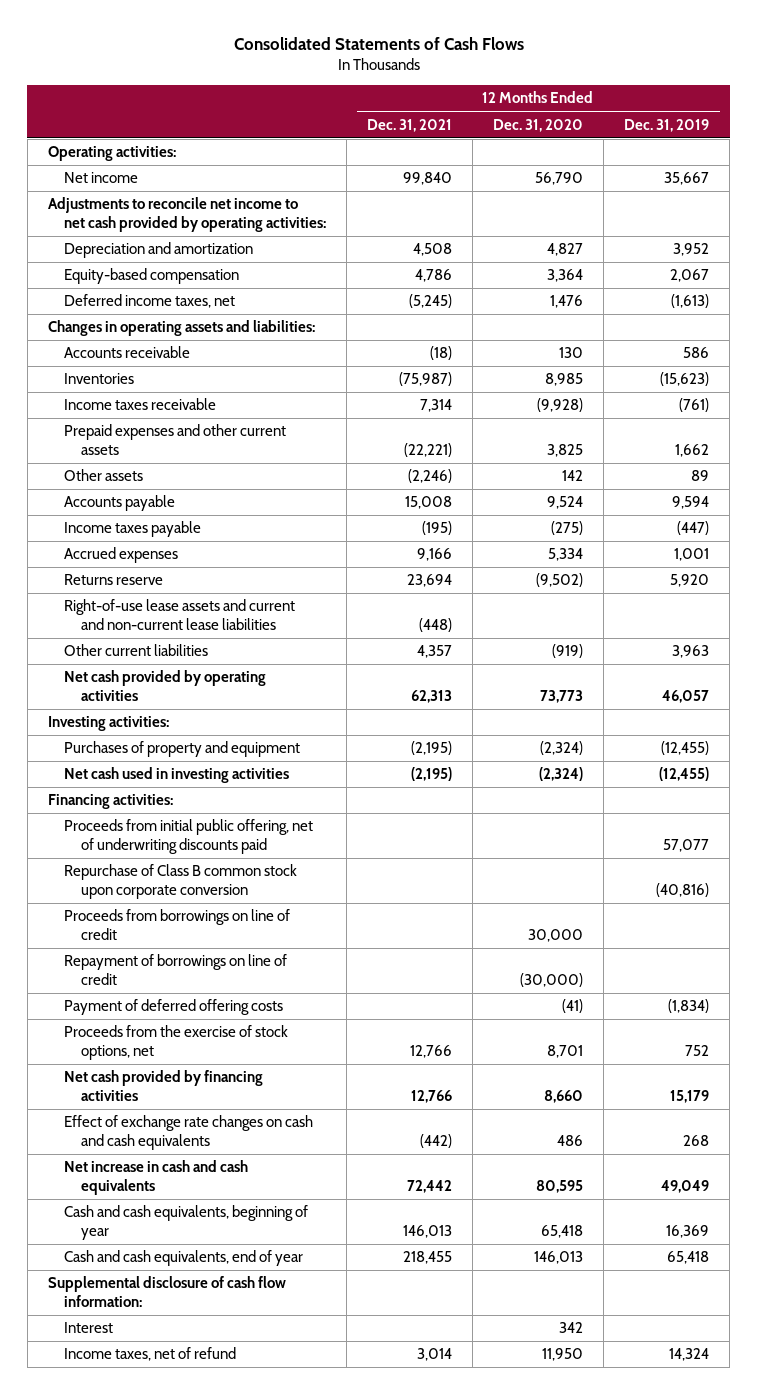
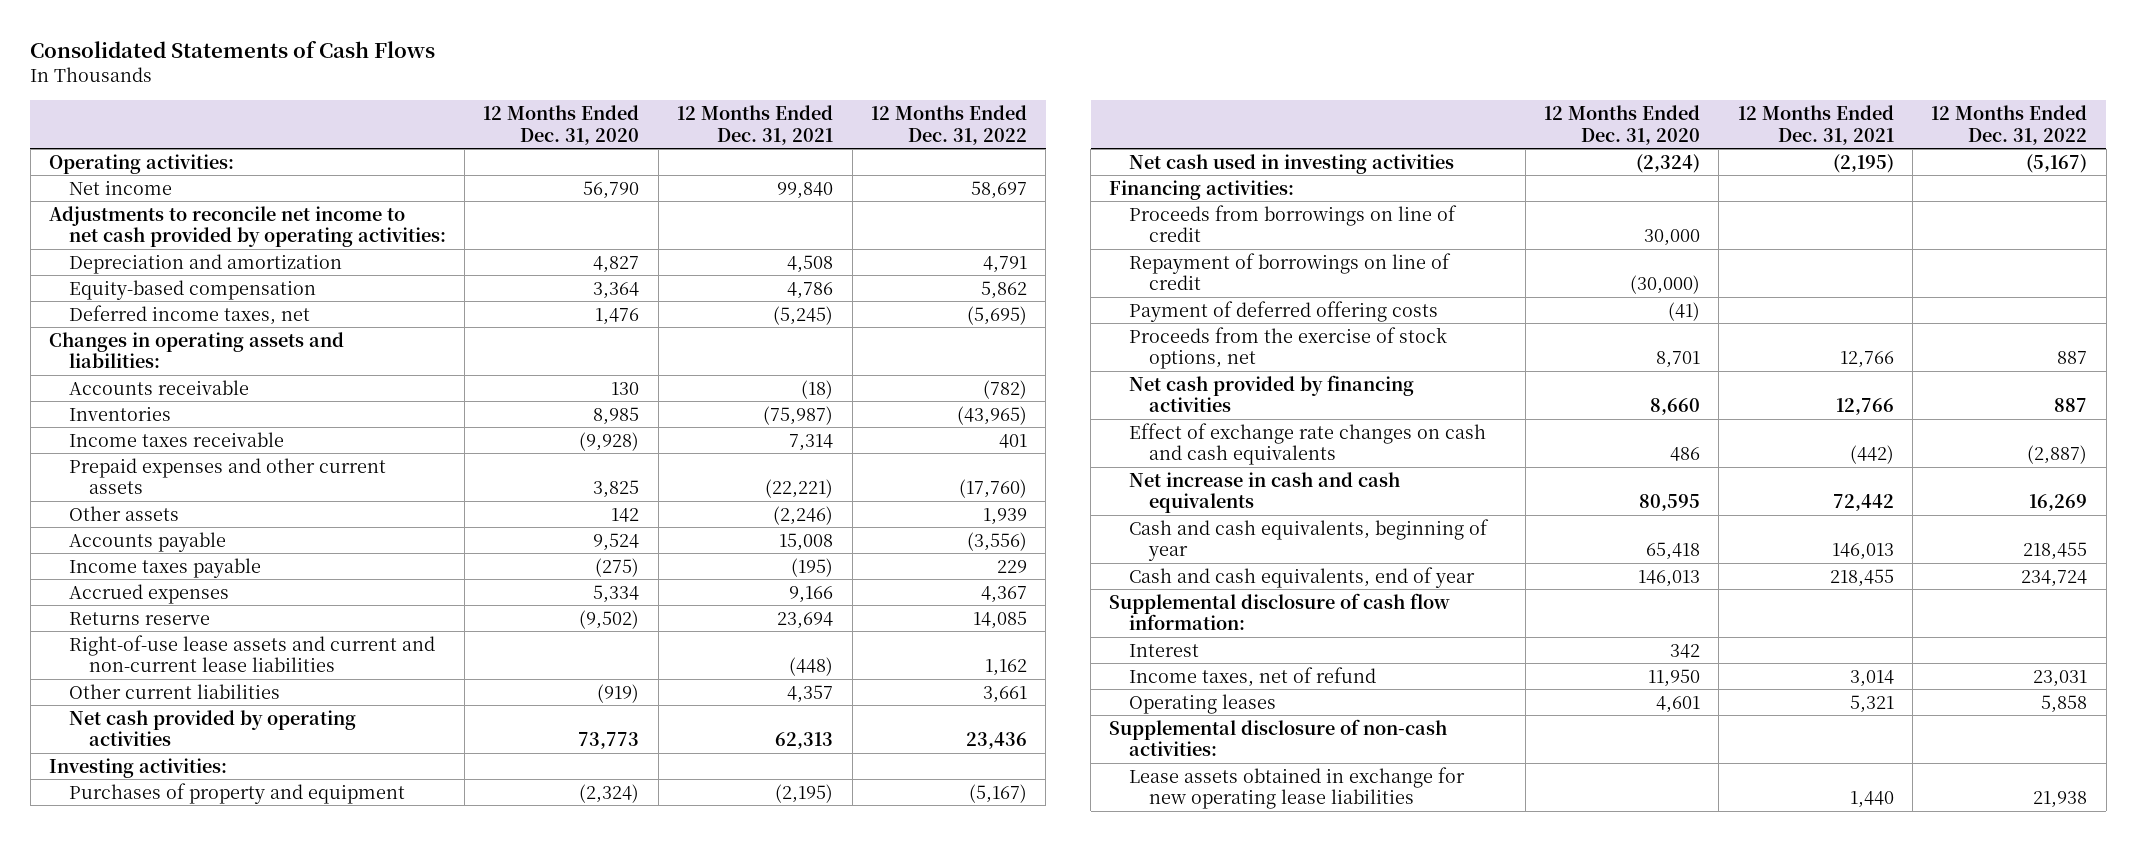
[624,118,710,132] Dec. 31, 2019 -> none
none -> [870,104,1027,145] 12 Months Ended Dec. 31, 2022
[64,819,314,854] Proceeds from initial public offering, net of underwriting discounts paid -> none
[64,864,298,899] Repurchase of Class B common stock upon corporate conversion -> none
none -> [1129,693,1277,714] Operating leases
none -> [1109,718,1448,757] Supplemental disclosure of non-cash activities:
none -> [1129,766,1466,810] Lease assets obtained in exchange for new operating lease liabilities

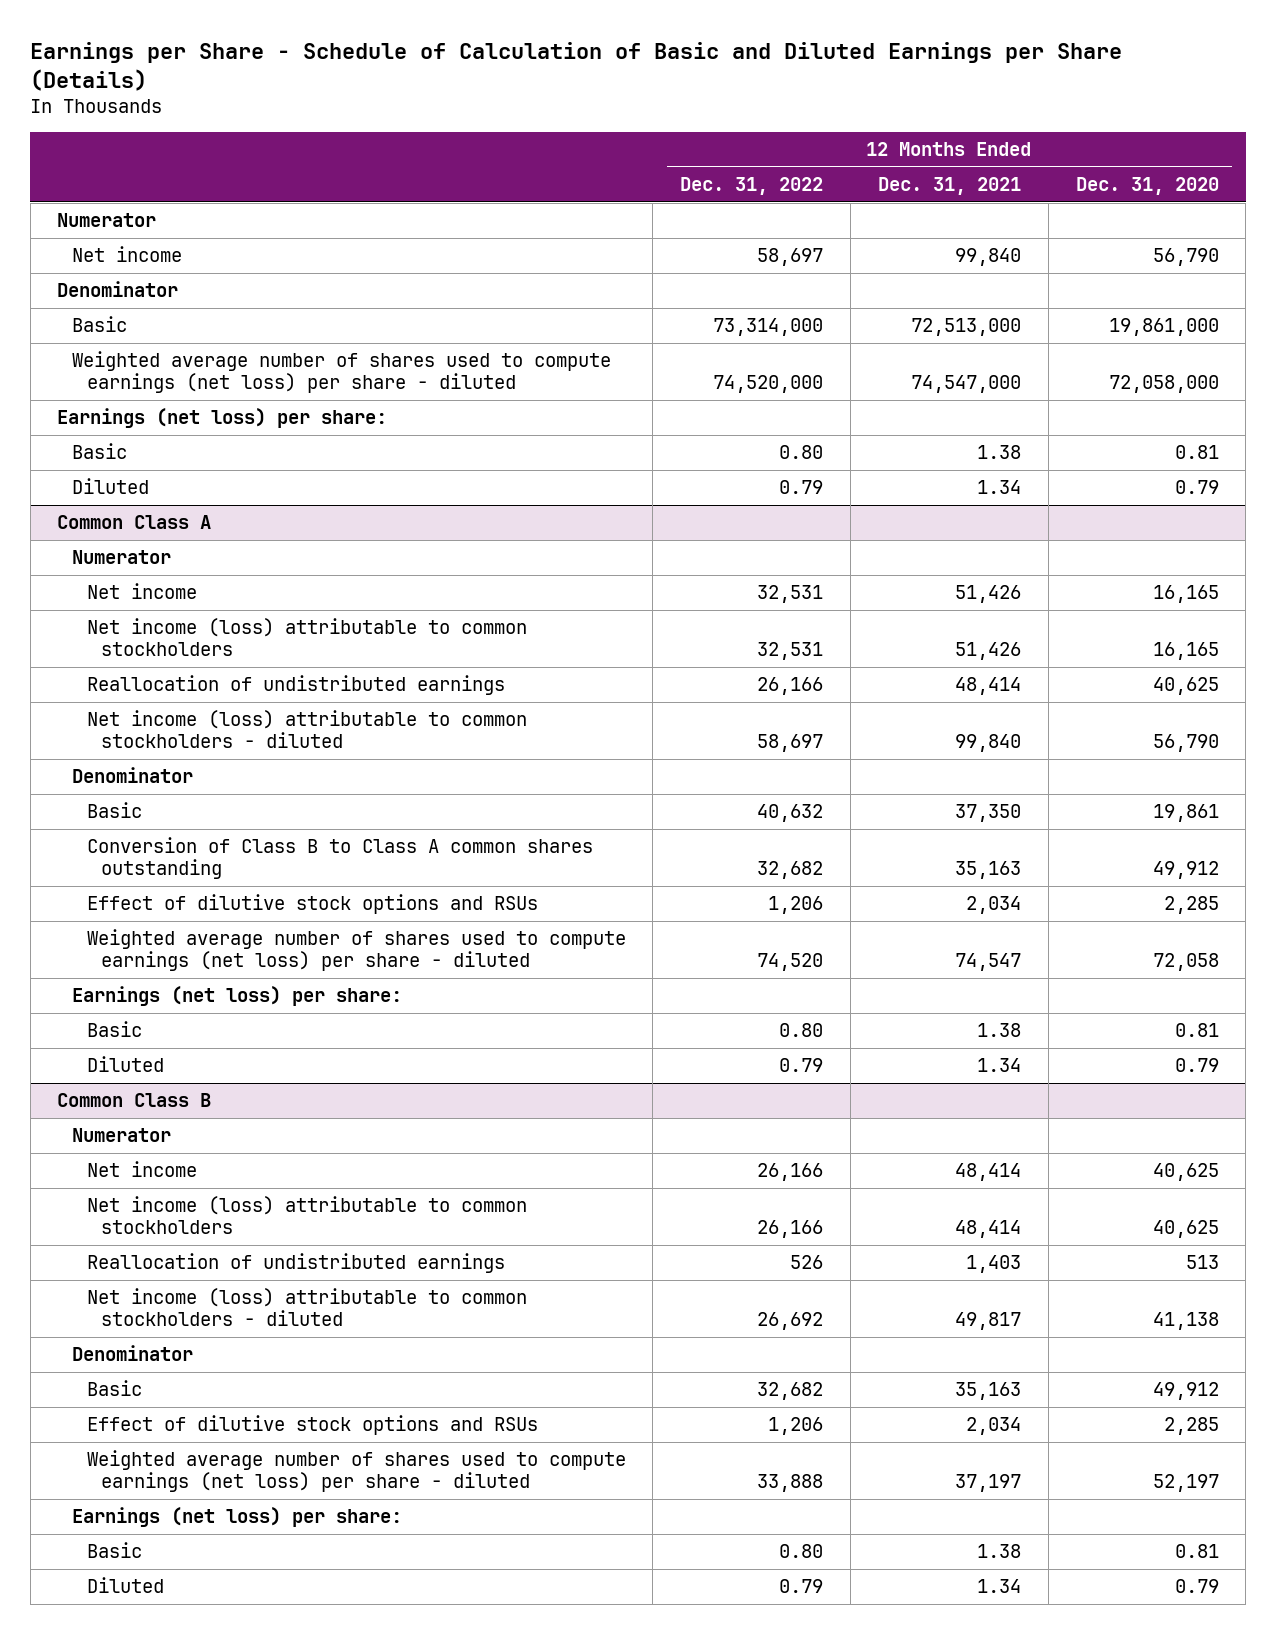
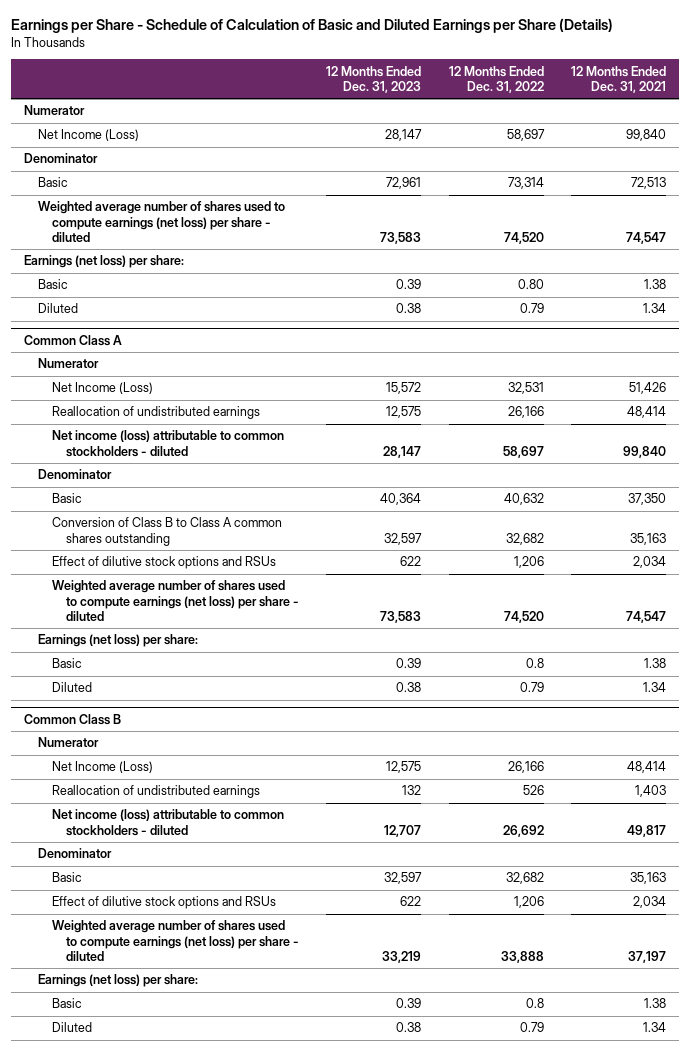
[1075,177,1219,196] Dec. 31, 2020 -> none
none -> [326,65,422,93] 12 Months Ended Dec. 31, 2023
[72,246,183,263] Net income -> [38,129,140,142] Net Income (Loss)
[713,318,824,337] 73,314,000 -> [507,177,544,190] 73,314
[910,318,1021,337] 72,513,000 -> [630,177,666,190] 72,513
[713,374,824,393] 74,520,000 -> [503,231,544,244] 74,520
[910,374,1021,393] 74,547,000 -> [625,231,666,244] 74,547
[86,618,527,656] Net income (loss) attributable to common stockholders -> none
[86,583,197,600] Net income -> [52,382,154,395] Net Income (Loss)
[779,1023,824,1038] 0.80 -> [525,658,544,669] 0.8
[86,1196,527,1234] Net income (loss) attributable to common stockholders -> none
[86,1161,197,1178] Net income -> [52,761,154,774] Net Income (Loss)
[779,1544,824,1559] 0.80 -> [525,998,544,1009] 0.8

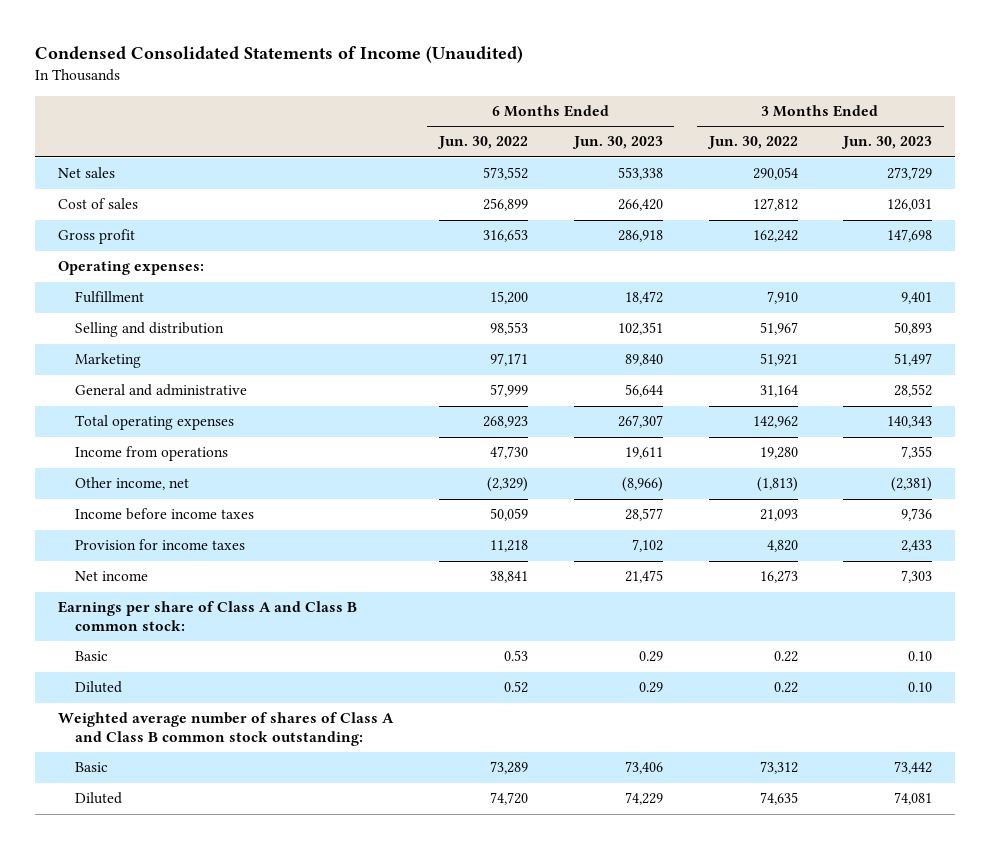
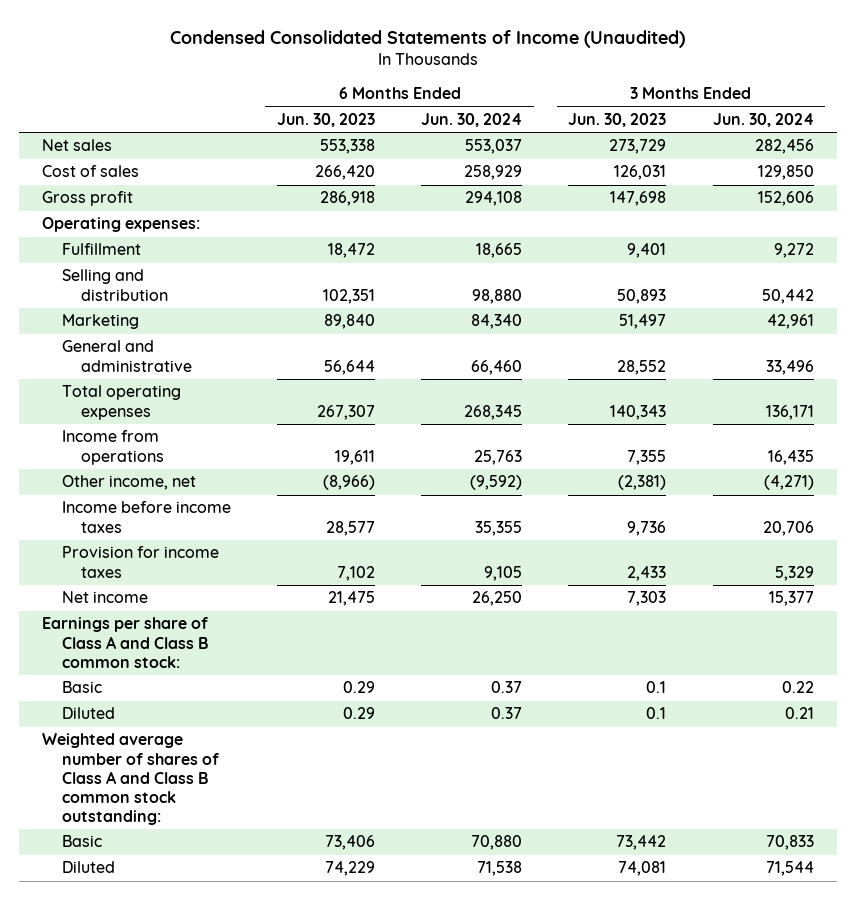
[436,136,528,150] Jun. 30, 2022 -> none
[706,136,798,150] Jun. 30, 2022 -> none
none -> [421,113,523,128] Jun. 30, 2024
none -> [712,113,814,128] Jun. 30, 2024
[908,651,933,662] 0.10 -> [646,681,667,694] 0.1
[908,682,933,693] 0.10 -> [646,707,667,720] 0.1

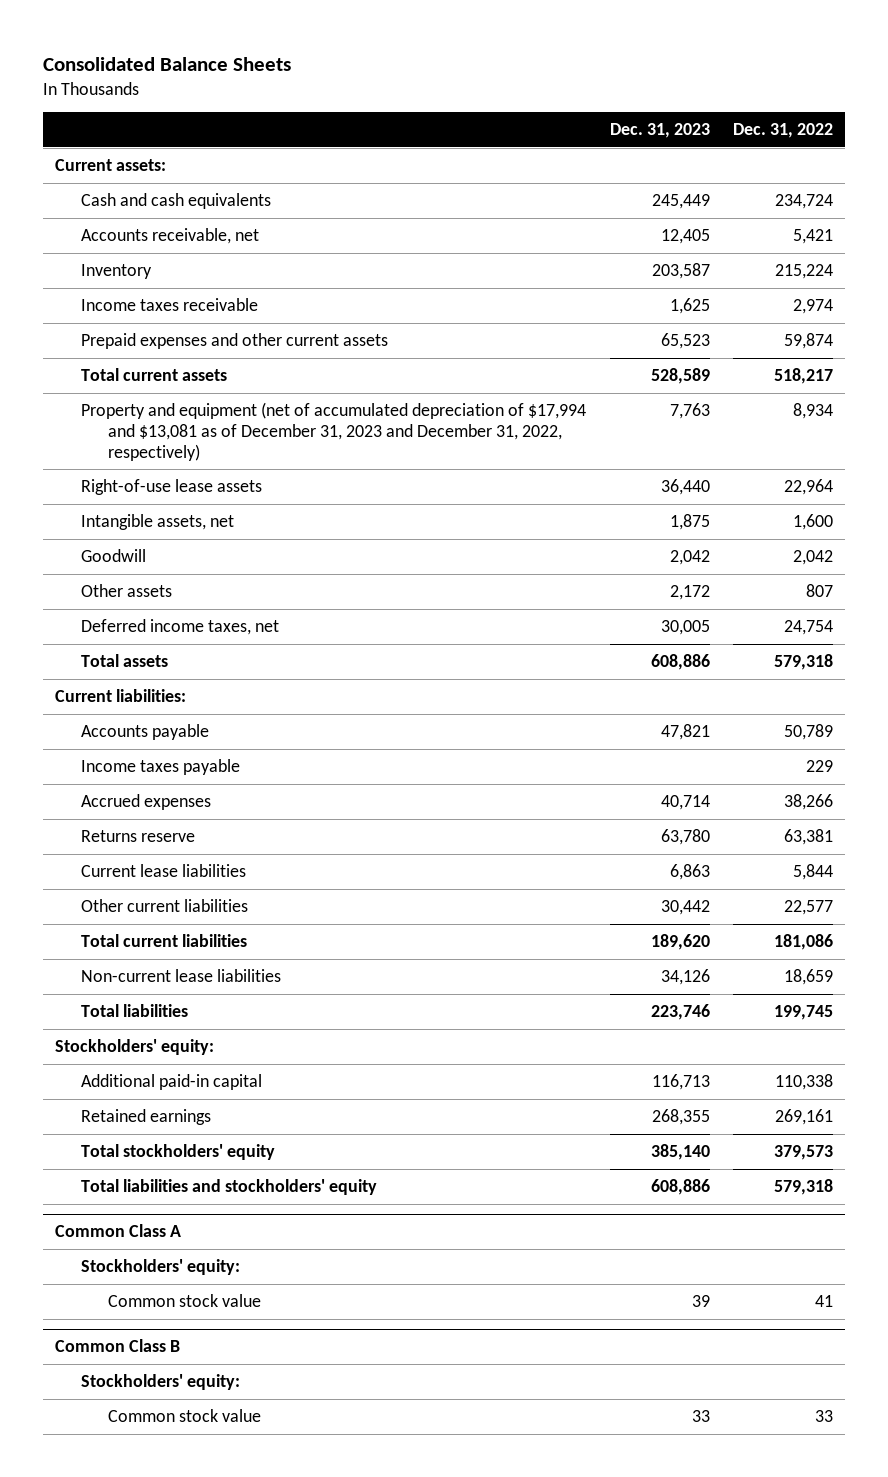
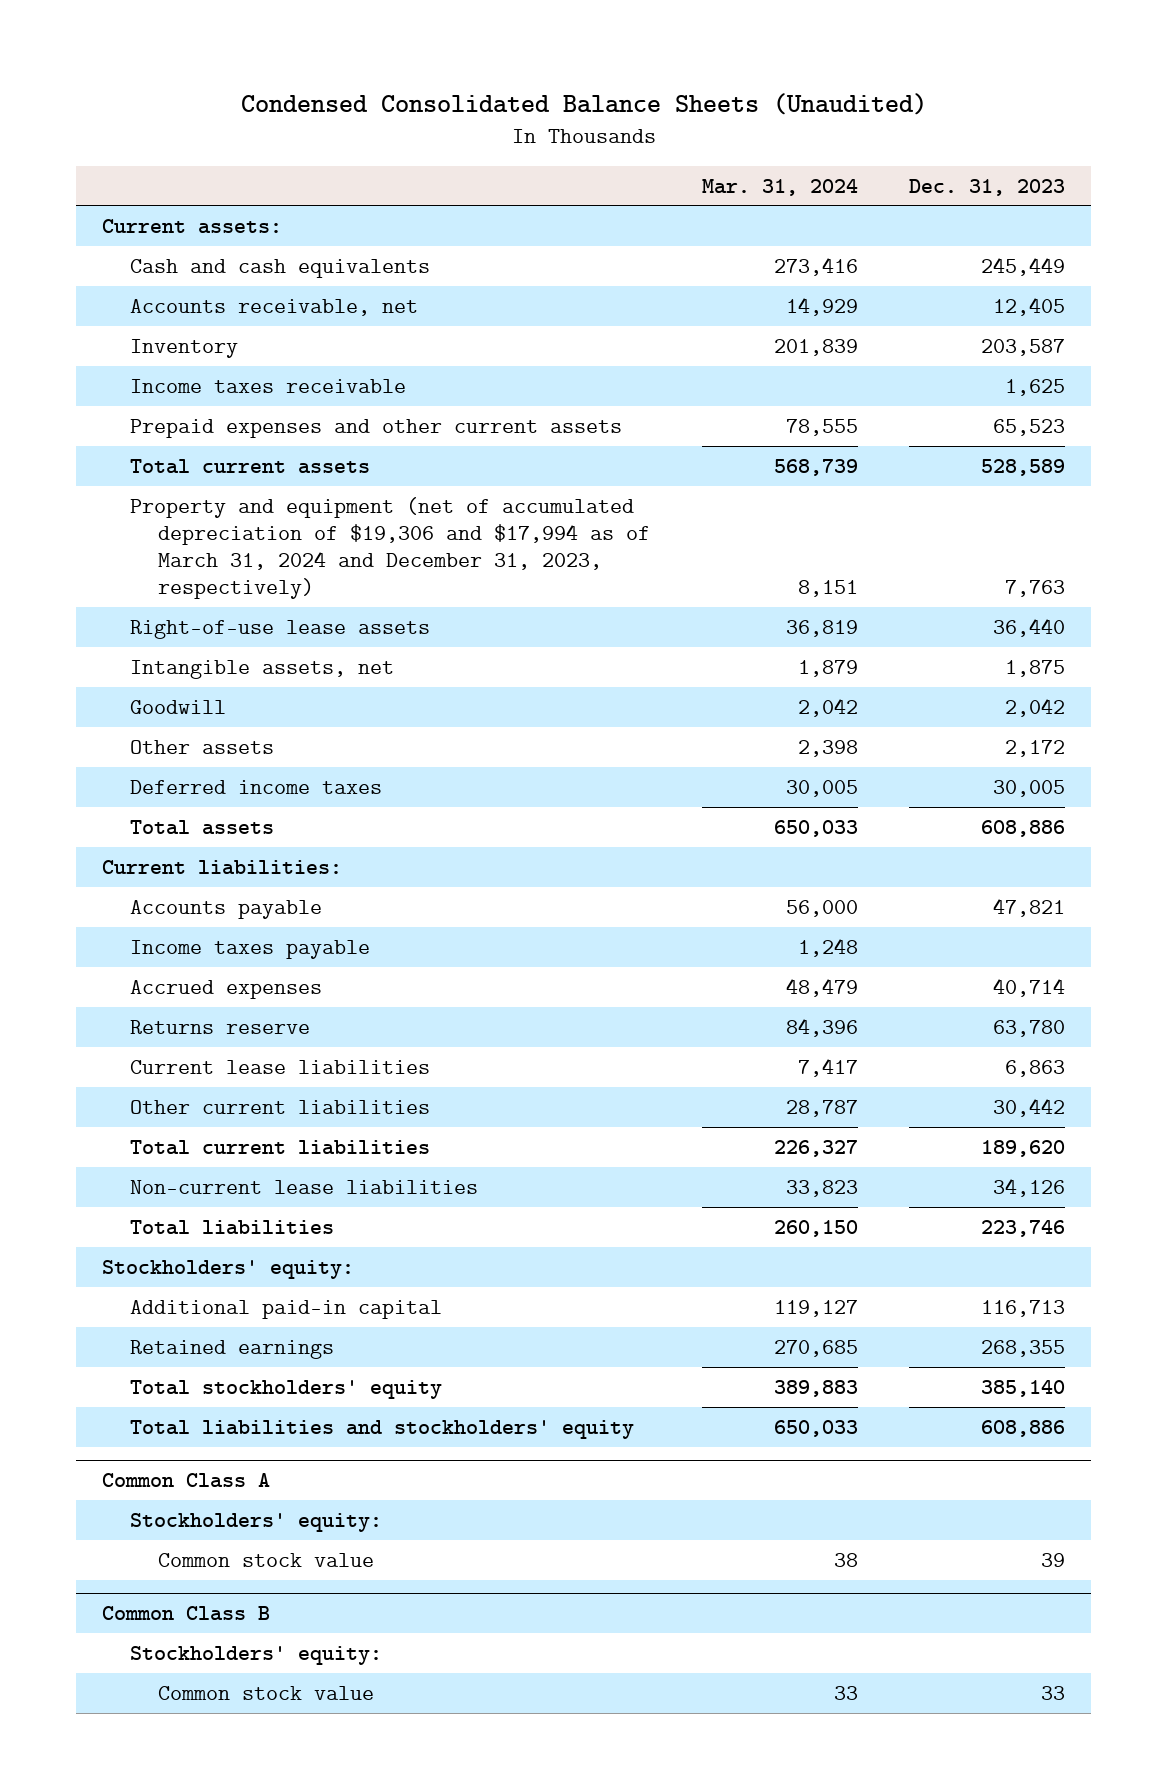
[43,56,292,71] Consolidated Balance Sheets -> [240,92,927,115] Condensed Consolidated Balance Sheets (Unaudited)
[733,123,834,139] Dec. 31, 2022 -> none
none -> [701,178,858,196] Mar. 31, 2024
[81,402,587,461] Property and equipment (net of accumulated depreciation of $17,994 and $13,081 as of December 31, 2023 and December 31, 2022, respectively) -> [130,496,651,599] Property and equipment (net of accumulated depreciation of $19,306 and $17,994 as of March 31, 2024 and December 31, 2023, respectively)
[81,619,280,636] Deferred income taxes, net -> [130,779,383,794] Deferred income taxes

